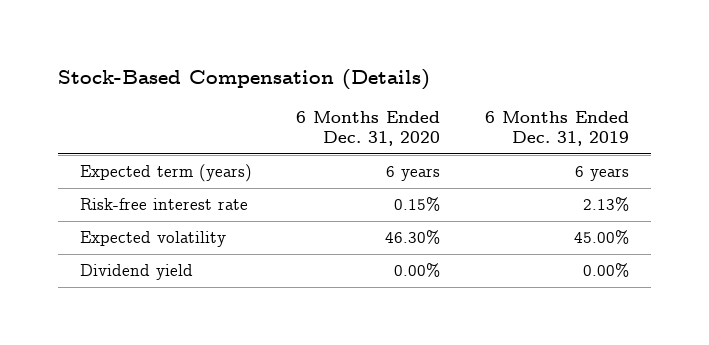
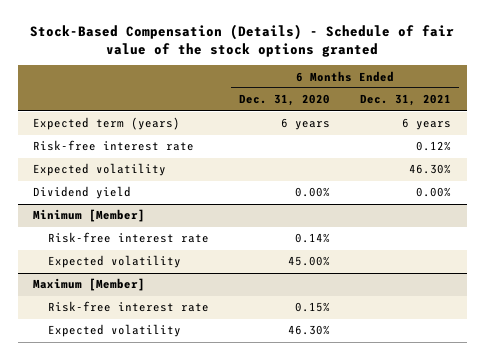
[57,68,430,90] Stock-Based Compensation (Details) -> [30,23,455,57] Stock-Based Compensation (Details) - Schedule of fair value of the stock options granted
[484,111,629,147] 6 Months Ended Dec. 31, 2019 -> none
none -> [360,94,452,107] Dec. 31, 2021
none -> [32,140,194,152] Risk-free interest rate
none -> [32,163,166,177] Expected volatility
[79,264,193,281] Dividend yield -> [32,186,131,200] Dividend yield
none -> [32,209,145,223] Minimum [Member]
none -> [47,232,209,244] Risk-free interest rate
none -> [47,255,181,269] Expected volatility
none -> [32,278,145,292] Maximum [Member]

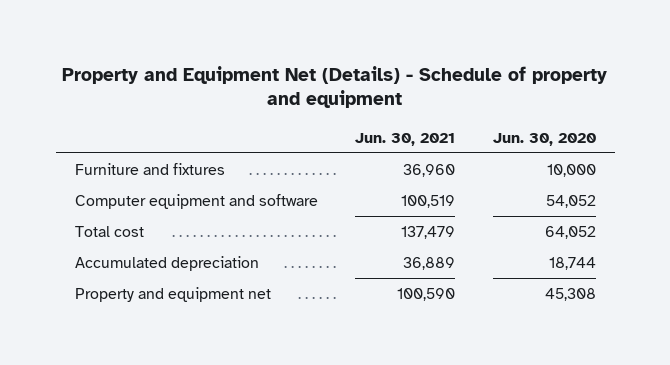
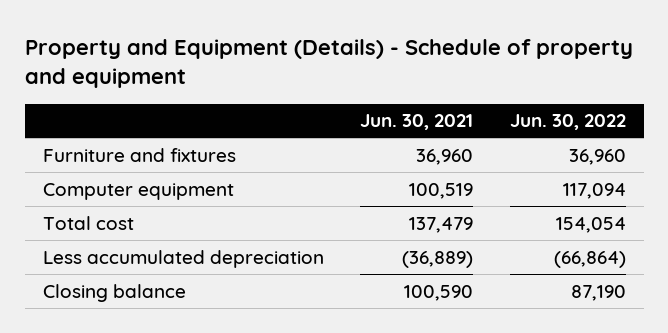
[62,65,608,109] Property and Equipment Net (Details) - Schedule of property and equipment -> [24,38,633,89] Property and Equipment (Details) - Schedule of property and equipment
[492,132,596,146] Jun. 30, 2020 -> none
none -> [509,114,626,131] Jun. 30, 2022
[74,194,318,210] Computer equipment and software -> [42,182,234,200] Computer equipment
[74,256,259,272] Accumulated depreciation -> [42,249,324,268] Less accumulated depreciation
[403,257,456,271] 36,889 -> [402,250,474,268] (36,889)
[74,287,271,303] Property and equipment net -> [42,283,186,302] Closing balance

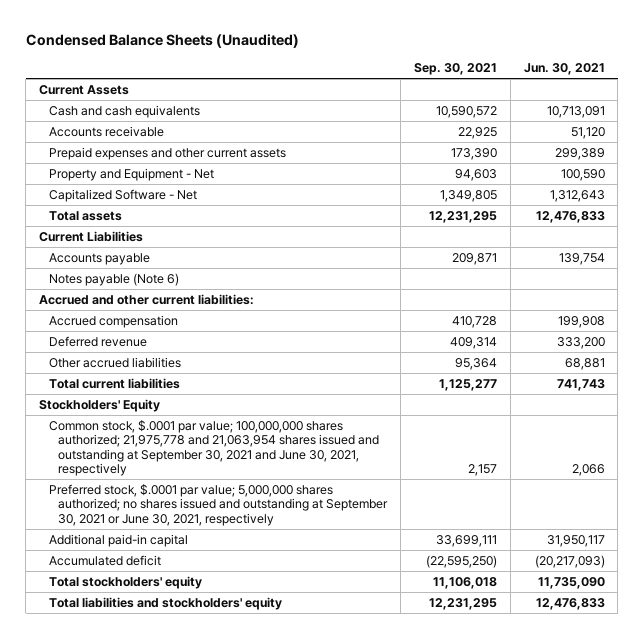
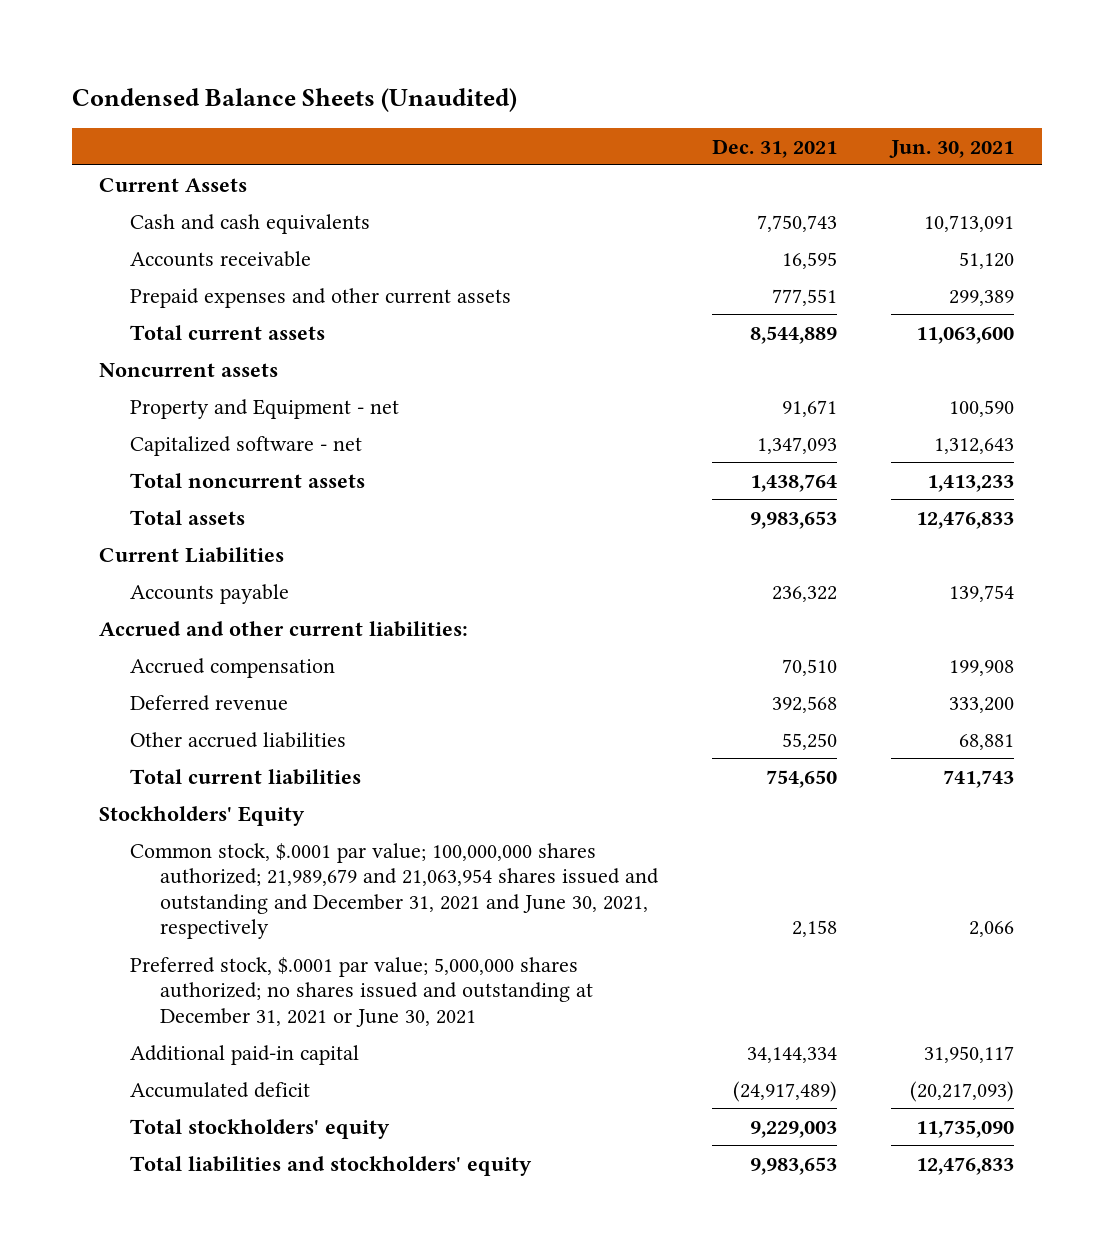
[413,63,497,76] Sep. 30, 2021 -> none
none -> [712,138,838,158] Dec. 31, 2021
none -> [129,324,325,340] Total current assets
none -> [99,362,279,377] Noncurrent assets
[48,167,214,181] Property and Equipment - Net -> [129,398,399,419] Property and Equipment - net
[48,188,197,202] Capitalized Software - Net -> [129,435,362,456] Capitalized software - net
none -> [129,472,365,488] Total noncurrent assets
[48,272,179,286] Notes payable (Note 6) -> none
[48,419,379,477] Common stock, $.0001 par value; 100,000,000 shares authorized; 21,975,778 and 21,063,954 shares issued and outstanding at September 30, 2021 and June 30, 2021, respectively -> [129,842,659,940] Common stock, $.0001 par value; 100,000,000 shares authorized; 21,989,679 and 21,063,954 shares issued and outstanding and December 31, 2021 and June 30, 2021, respectively
[48,483,388,526] Preferred stock, $.0001 par value; 5,000,000 shares authorized; no shares issued and outstanding at September 30, 2021 or June 30, 2021, respectively -> [129,956,593,1027] Preferred stock, $.0001 par value; 5,000,000 shares authorized; no shares issued and outstanding at December 31, 2021 or June 30, 2021

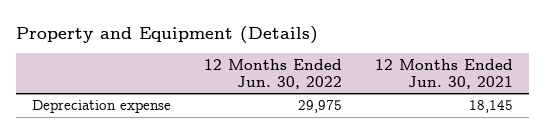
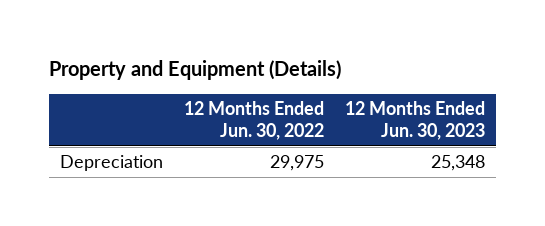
[374,58,513,89] 12 Months Ended Jun. 30, 2021 -> none
none -> [344,101,485,140] 12 Months Ended Jun. 30, 2023
[32,100,172,114] Depreciation expense -> [59,155,163,172] Depreciation

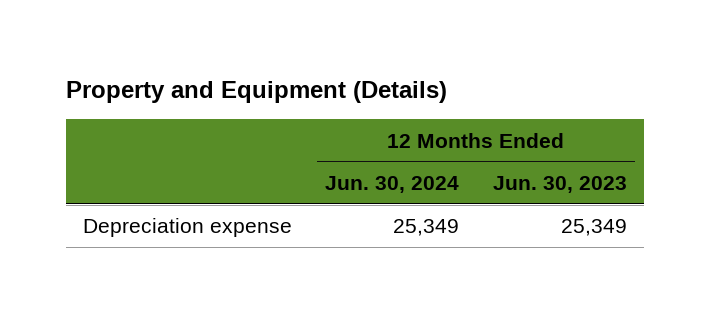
[183,101,324,140] 12 Months Ended Jun. 30, 2022 -> none
none -> [325,175,460,193] Jun. 30, 2024
[59,155,163,172] Depreciation -> [82,218,292,238] Depreciation expense
[430,155,485,172] 25,348 -> [560,219,627,237] 25,349

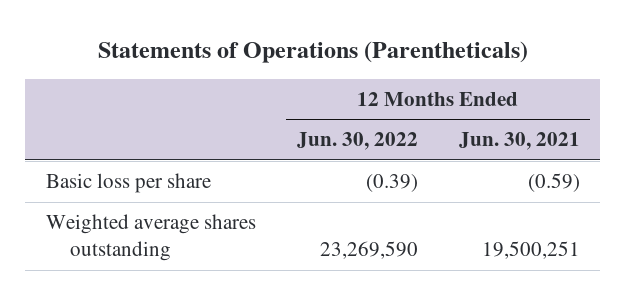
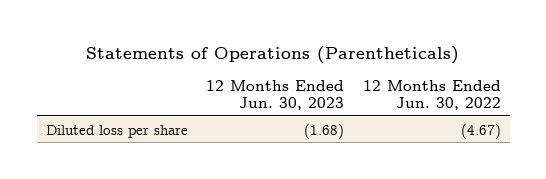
[458,132,580,151] Jun. 30, 2021 -> none
none -> [206,79,345,111] 12 Months Ended Jun. 30, 2023
[45,214,256,262] Weighted average shares outstanding -> none
[45,173,211,194] Basic loss per share -> [45,124,188,138] Diluted loss per share
[365,174,418,193] (0.39) -> [460,122,501,139] (4.67)

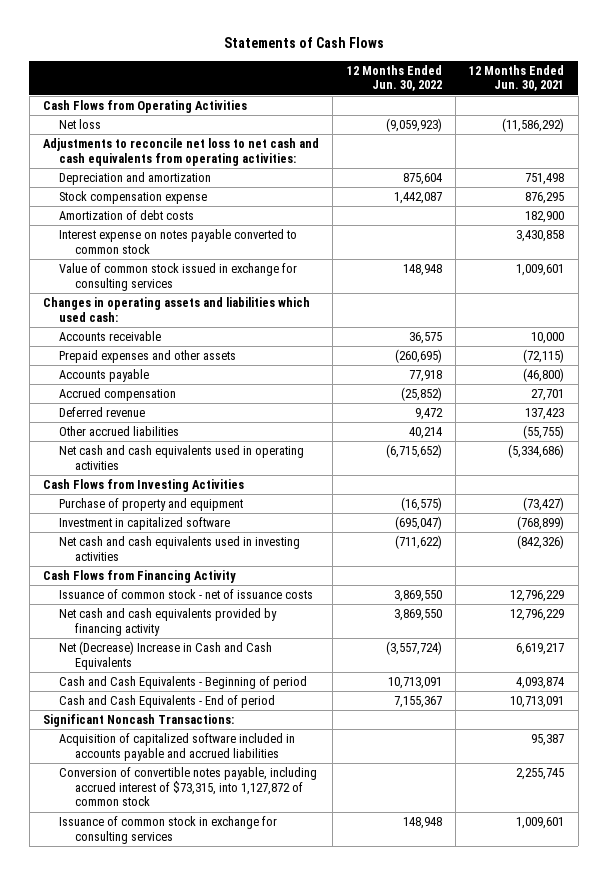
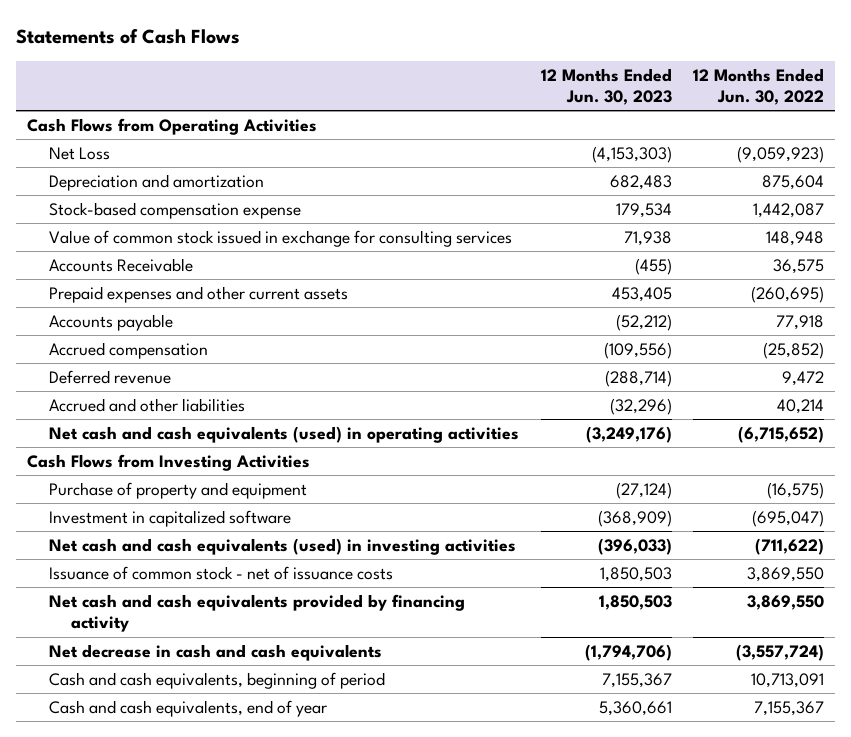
[469,64,565,92] 12 Months Ended Jun. 30, 2021 -> none
none -> [540,67,672,105] 12 Months Ended Jun. 30, 2023
[42,138,319,166] Adjustments to reconcile net loss to net cash and cash equivalents from operating activities: -> none
[58,119,101,130] Net loss -> [49,146,111,160] Net Loss
[58,210,194,221] Amortization of debt costs -> none
[58,229,297,254] Interest expense on notes payable converted to common stock -> none
[58,191,207,205] Stock compensation expense -> [49,201,302,219] Stock-based compensation expense
[42,297,310,322] Changes in operating assets and liabilities which used cash: -> none
[58,331,161,342] Accounts receivable -> [49,257,194,272] Accounts Receivable
[58,350,236,364] Prepaid expenses and other assets -> [49,285,349,303] Prepaid expenses and other current assets
[58,426,179,437] Other accrued liabilities -> [49,397,246,412] Accrued and other liabilities
[58,445,304,470] Net cash and cash equivalents used in operating activities -> [49,425,520,443] Net cash and cash equivalents (used) in operating activities
[42,570,236,584] Cash Flows from Financing Activity -> none
[58,536,300,561] Net cash and cash equivalents used in investing activities -> [49,537,517,555] Net cash and cash equivalents (used) in investing activities
[42,714,234,728] Significant Noncash Transactions: -> none
[58,733,295,761] Acquisition of capitalized software included in accounts payable and accrued liabilities -> none
[58,767,317,807] Conversion of convertible notes payable, including accrued interest of $73,315, into 1,127,872 of common stock -> none
[58,816,277,844] Issuance of common stock in exchange for consulting services -> none
[58,641,272,670] Net (Decrease) Increase in Cash and Cash Equivalents -> [49,643,383,661] Net decrease in cash and cash equivalents
[58,676,307,690] Cash and Cash Equivalents - Beginning of period -> [49,671,386,689] Cash and cash equivalents, beginning of period
[58,695,275,709] Cash and Cash Equivalents - End of period -> [49,699,328,717] Cash and cash equivalents, end of year

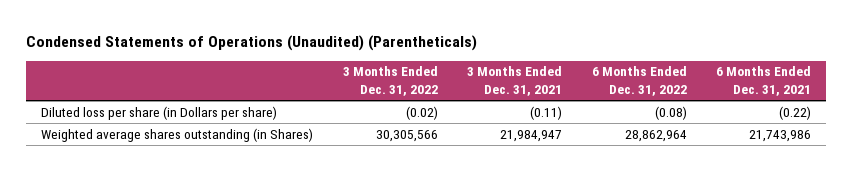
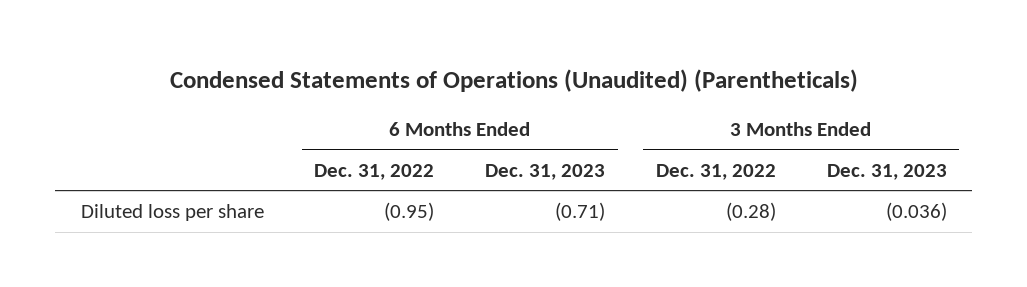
[467,66,563,96] 3 Months Ended Dec. 31, 2021 -> none
[716,66,812,96] 6 Months Ended Dec. 31, 2021 -> none
none -> [485,164,606,181] Dec. 31, 2023
none -> [826,164,947,181] Dec. 31, 2023
[41,127,314,142] Weighted average shares outstanding (in Shares) -> none
[41,105,278,120] Diluted loss per share (in Dollars per share) -> [80,204,264,222] Diluted loss per share
[405,105,438,120] (0.02) -> [725,202,776,222] (0.28)
[654,105,687,120] (0.08) -> [384,202,435,222] (0.95)

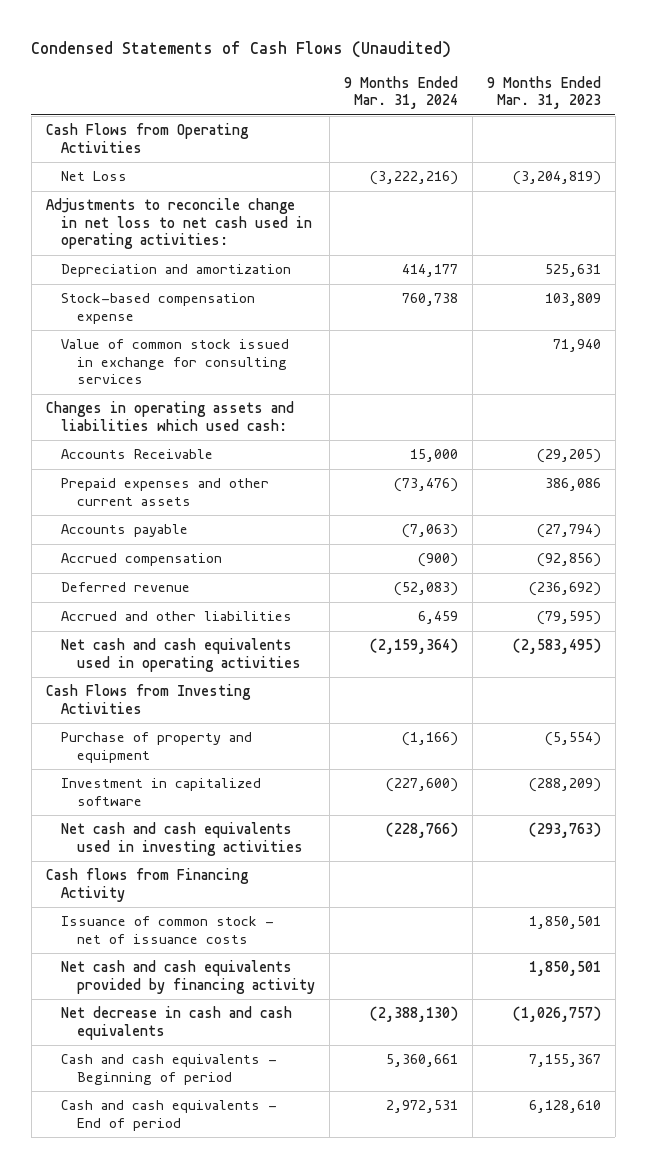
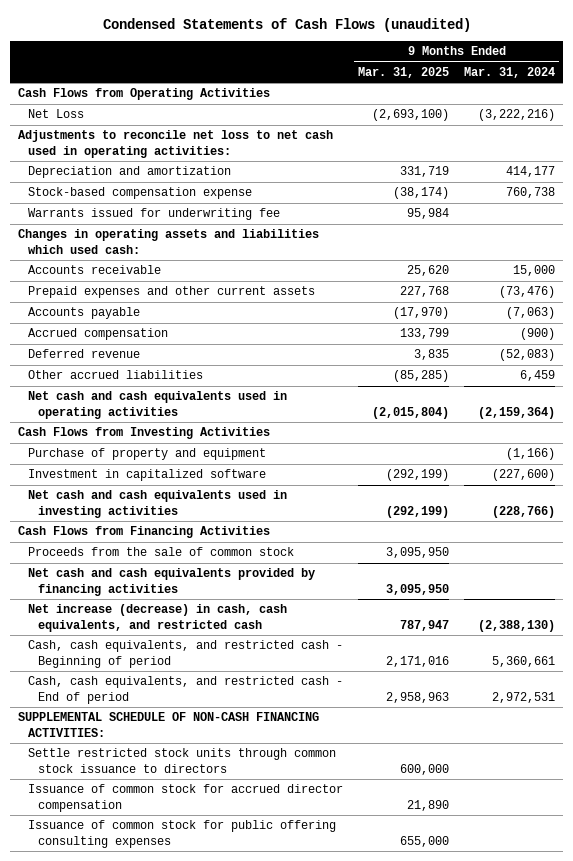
[31,40,452,58] Condensed Statements of Cash Flows (Unaudited) -> [102,17,471,32] Condensed Statements of Cash Flows (unaudited)
[486,75,601,110] 9 Months Ended Mar. 31, 2023 -> none
none -> [358,67,450,79] Mar. 31, 2025
[45,198,313,250] Adjustments to reconcile change in net loss to net cash used in operating activities: -> [17,130,333,158] Adjustments to reconcile net loss to net cash used in operating activities:
[61,339,290,385] Value of common stock issued in exchange for consulting services -> none
none -> [27,208,280,221] Warrants issued for underwriting fee
[61,449,214,460] Accounts Receivable -> [27,265,161,275] Accounts receivable
[61,611,293,622] Accrued and other liabilities -> [27,370,203,380] Other accrued liabilities
[45,868,249,902] Cash flows from Financing Activity -> [17,526,270,539] Cash Flows from Financing Activities
[61,916,275,944] Issuance of common stock - net of issuance costs -> [27,547,294,557] Proceeds from the sale of common stock
[61,960,316,994] Net cash and cash equivalents provided by financing activity -> [27,568,315,596] Net cash and cash equivalents provided by financing activities
[61,1006,293,1040] Net decrease in cash and cash equivalents -> [27,604,287,632] Net increase (decrease) in cash, cash equivalents, and restricted cash
[61,1054,278,1085] Cash and cash equivalents - Beginning of period -> [27,640,343,668] Cash, cash equivalents, and restricted cash - Beginning of period
[61,1100,278,1131] Cash and cash equivalents - End of period -> [27,676,343,704] Cash, cash equivalents, and restricted cash - End of period
none -> [17,712,319,737] SUPPLEMENTAL SCHEDULE OF NON-CASH FINANCING ACTIVITIES:
none -> [27,748,336,773] Settle restricted stock units through common stock issuance to directors
none -> [27,784,343,812] Issuance of common stock for accrued director compensation
none -> [27,820,336,848] Issuance of common stock for public offering consulting expenses

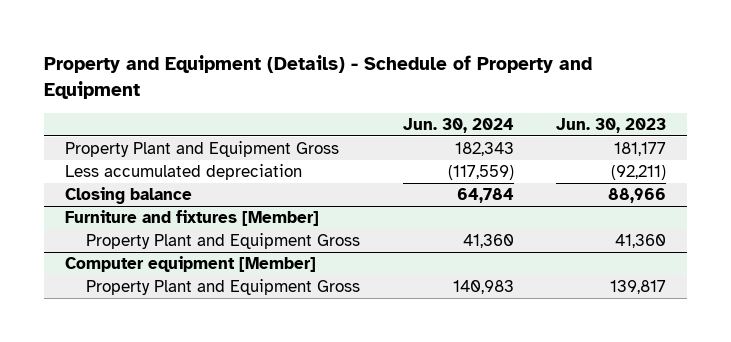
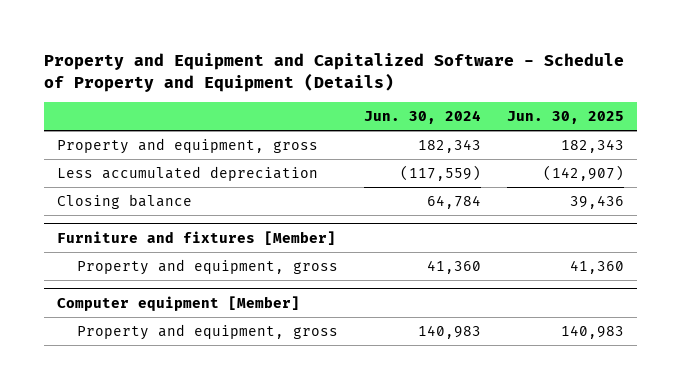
[43,54,592,99] Property and Equipment (Details) - Schedule of Property and Equipment -> [44,53,625,93] Property and Equipment and Capitalized Software - Schedule of Property and Equipment (Details)
[556,117,667,133] Jun. 30, 2023 -> none
none -> [507,111,625,125] Jun. 30, 2025
[65,141,340,158] Property Plant and Equipment Gross -> [57,137,319,154] Property and equipment, gross
[86,233,361,250] Property Plant and Equipment Gross -> [76,258,338,275] Property and equipment, gross
[86,279,361,296] Property Plant and Equipment Gross -> [76,323,338,340] Property and equipment, gross

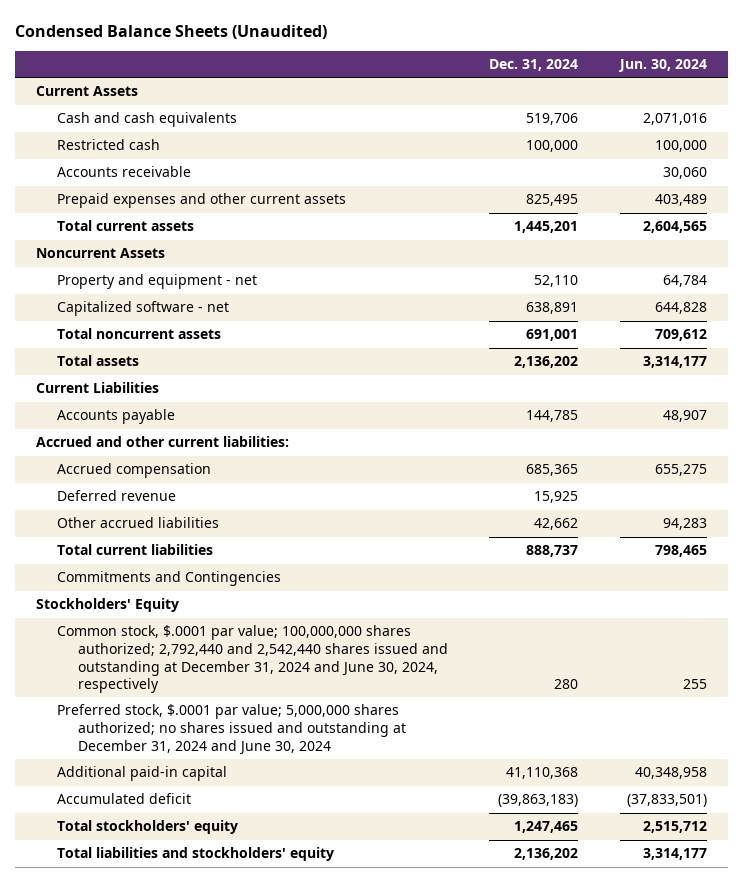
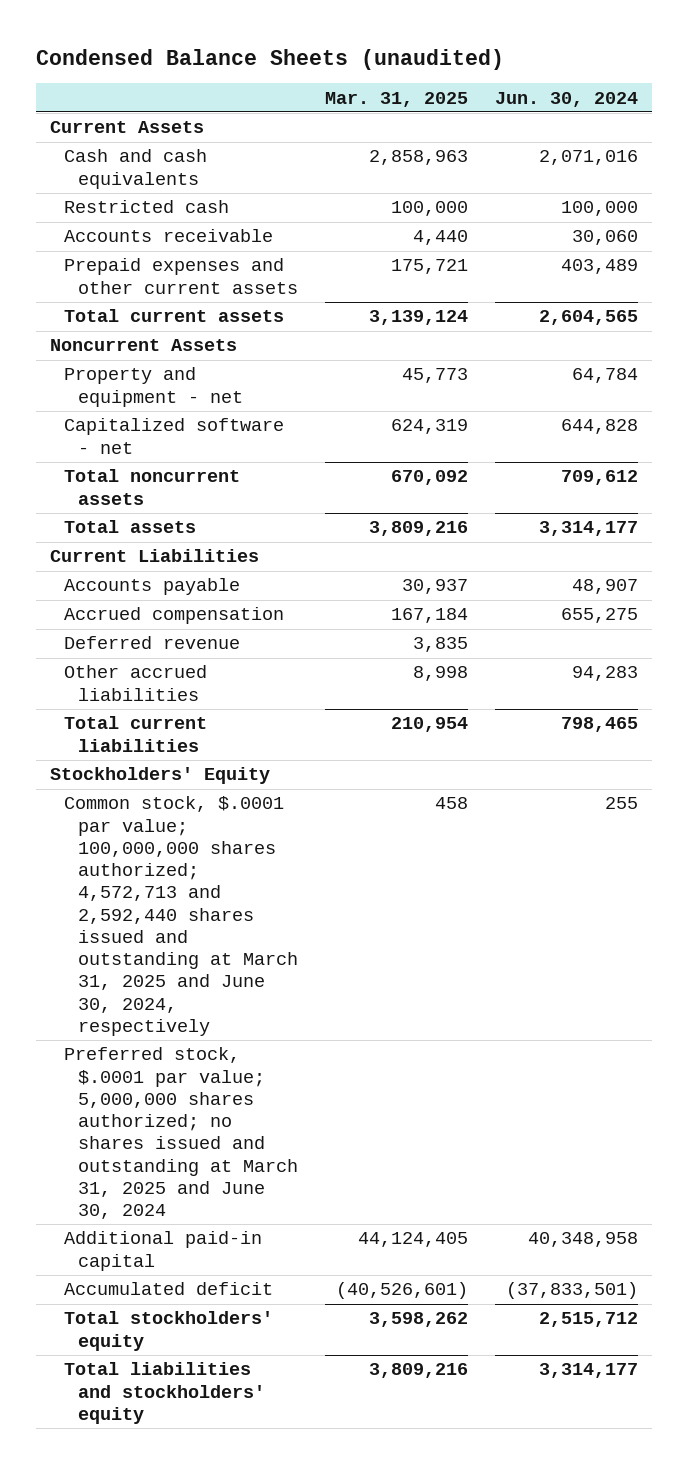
[15,24,328,39] Condensed Balance Sheets (Unaudited) -> [35,48,504,70] Condensed Balance Sheets (unaudited)
[489,58,579,71] Dec. 31, 2024 -> none
none -> [324,91,468,107] Mar. 31, 2025
[35,436,289,448] Accrued and other current liabilities: -> none
[56,571,281,587] Commitments and Contingencies -> none
[56,625,448,694] Common stock, $.0001 par value; 100,000,000 shares authorized; 2,792,440 and 2,542,440 shares issued and outstanding at December 31, 2024 and June 30, 2024, respectively -> [63,796,298,1036] Common stock, $.0001 par value; 100,000,000 shares authorized; 4,572,713 and 2,592,440 shares issued and outstanding at March 31, 2025 and June 30, 2024, respectively
[56,704,406,755] Preferred stock, $.0001 par value; 5,000,000 shares authorized; no shares issued and outstanding at December 31, 2024 and June 30, 2024 -> [63,1047,298,1220] Preferred stock, $.0001 par value; 5,000,000 shares authorized; no shares issued and outstanding at March 31, 2025 and June 30, 2024

